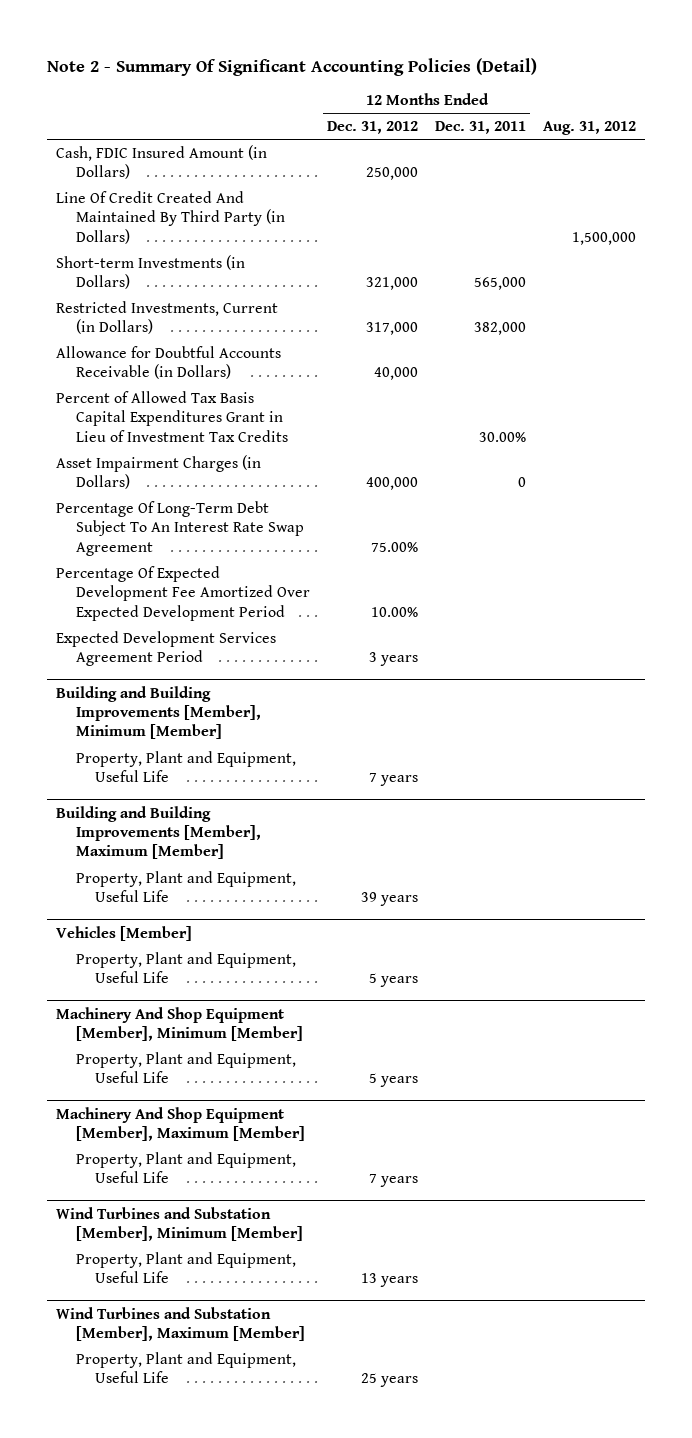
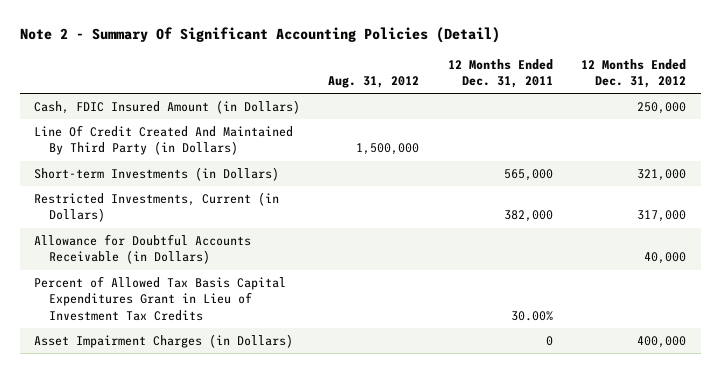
[56,500,304,556] Percentage Of Long-Term Debt Subject To An Interest Rate Swap Agreement -> none
[56,565,310,621] Percentage Of Expected Development Fee Amortized Over Expected Development Period -> none
[56,630,277,667] Expected Development Services Agreement Period -> none
[56,685,261,740] Building and Building Improvements [Member], Minimum [Member] -> none
[75,750,296,783] Property, Plant and Equipment, Useful Life -> none
[56,805,261,860] Building and Building Improvements [Member], Maximum [Member] -> none
[75,870,296,903] Property, Plant and Equipment, Useful Life -> none
[56,925,193,941] Vehicles [Member] -> none
[75,951,296,984] Property, Plant and Equipment, Useful Life -> none
[56,1006,303,1042] Machinery And Shop Equipment [Member], Minimum [Member] -> none
[75,1051,296,1084] Property, Plant and Equipment, Useful Life -> none
[56,1106,305,1142] Machinery And Shop Equipment [Member], Maximum [Member] -> none
[75,1151,296,1184] Property, Plant and Equipment, Useful Life -> none
[56,1206,303,1242] Wind Turbines and Substation [Member], Minimum [Member] -> none
[75,1251,296,1284] Property, Plant and Equipment, Useful Life -> none
[56,1306,305,1342] Wind Turbines and Substation [Member], Maximum [Member] -> none
[75,1351,296,1384] Property, Plant and Equipment, Useful Life -> none

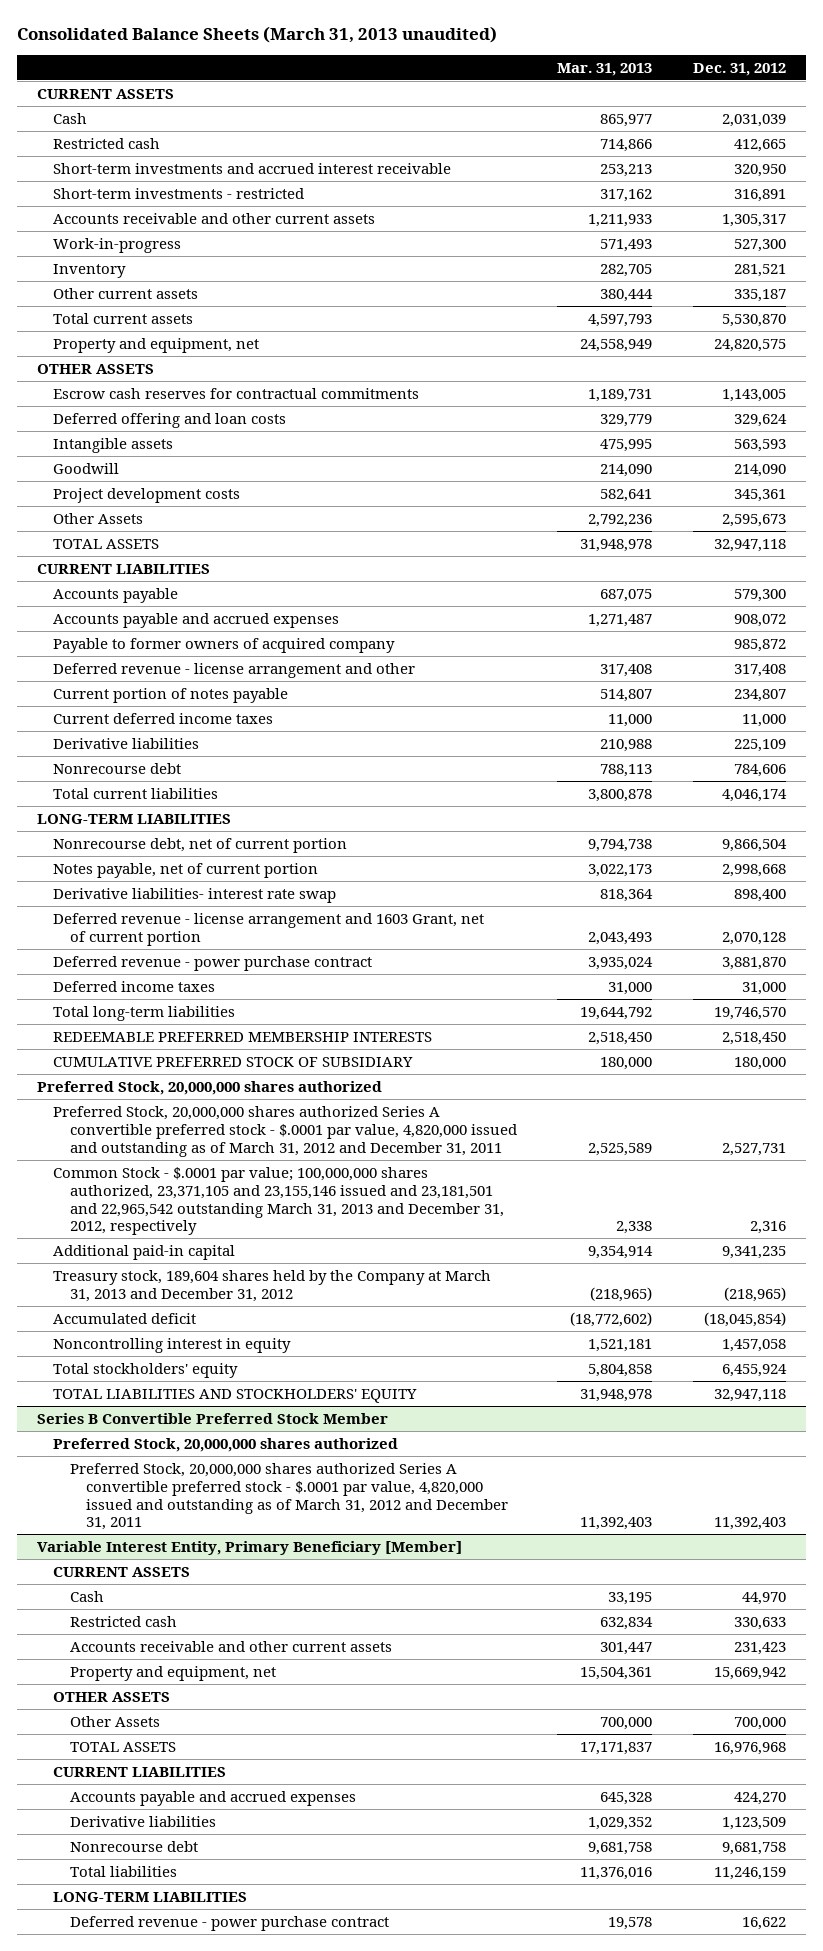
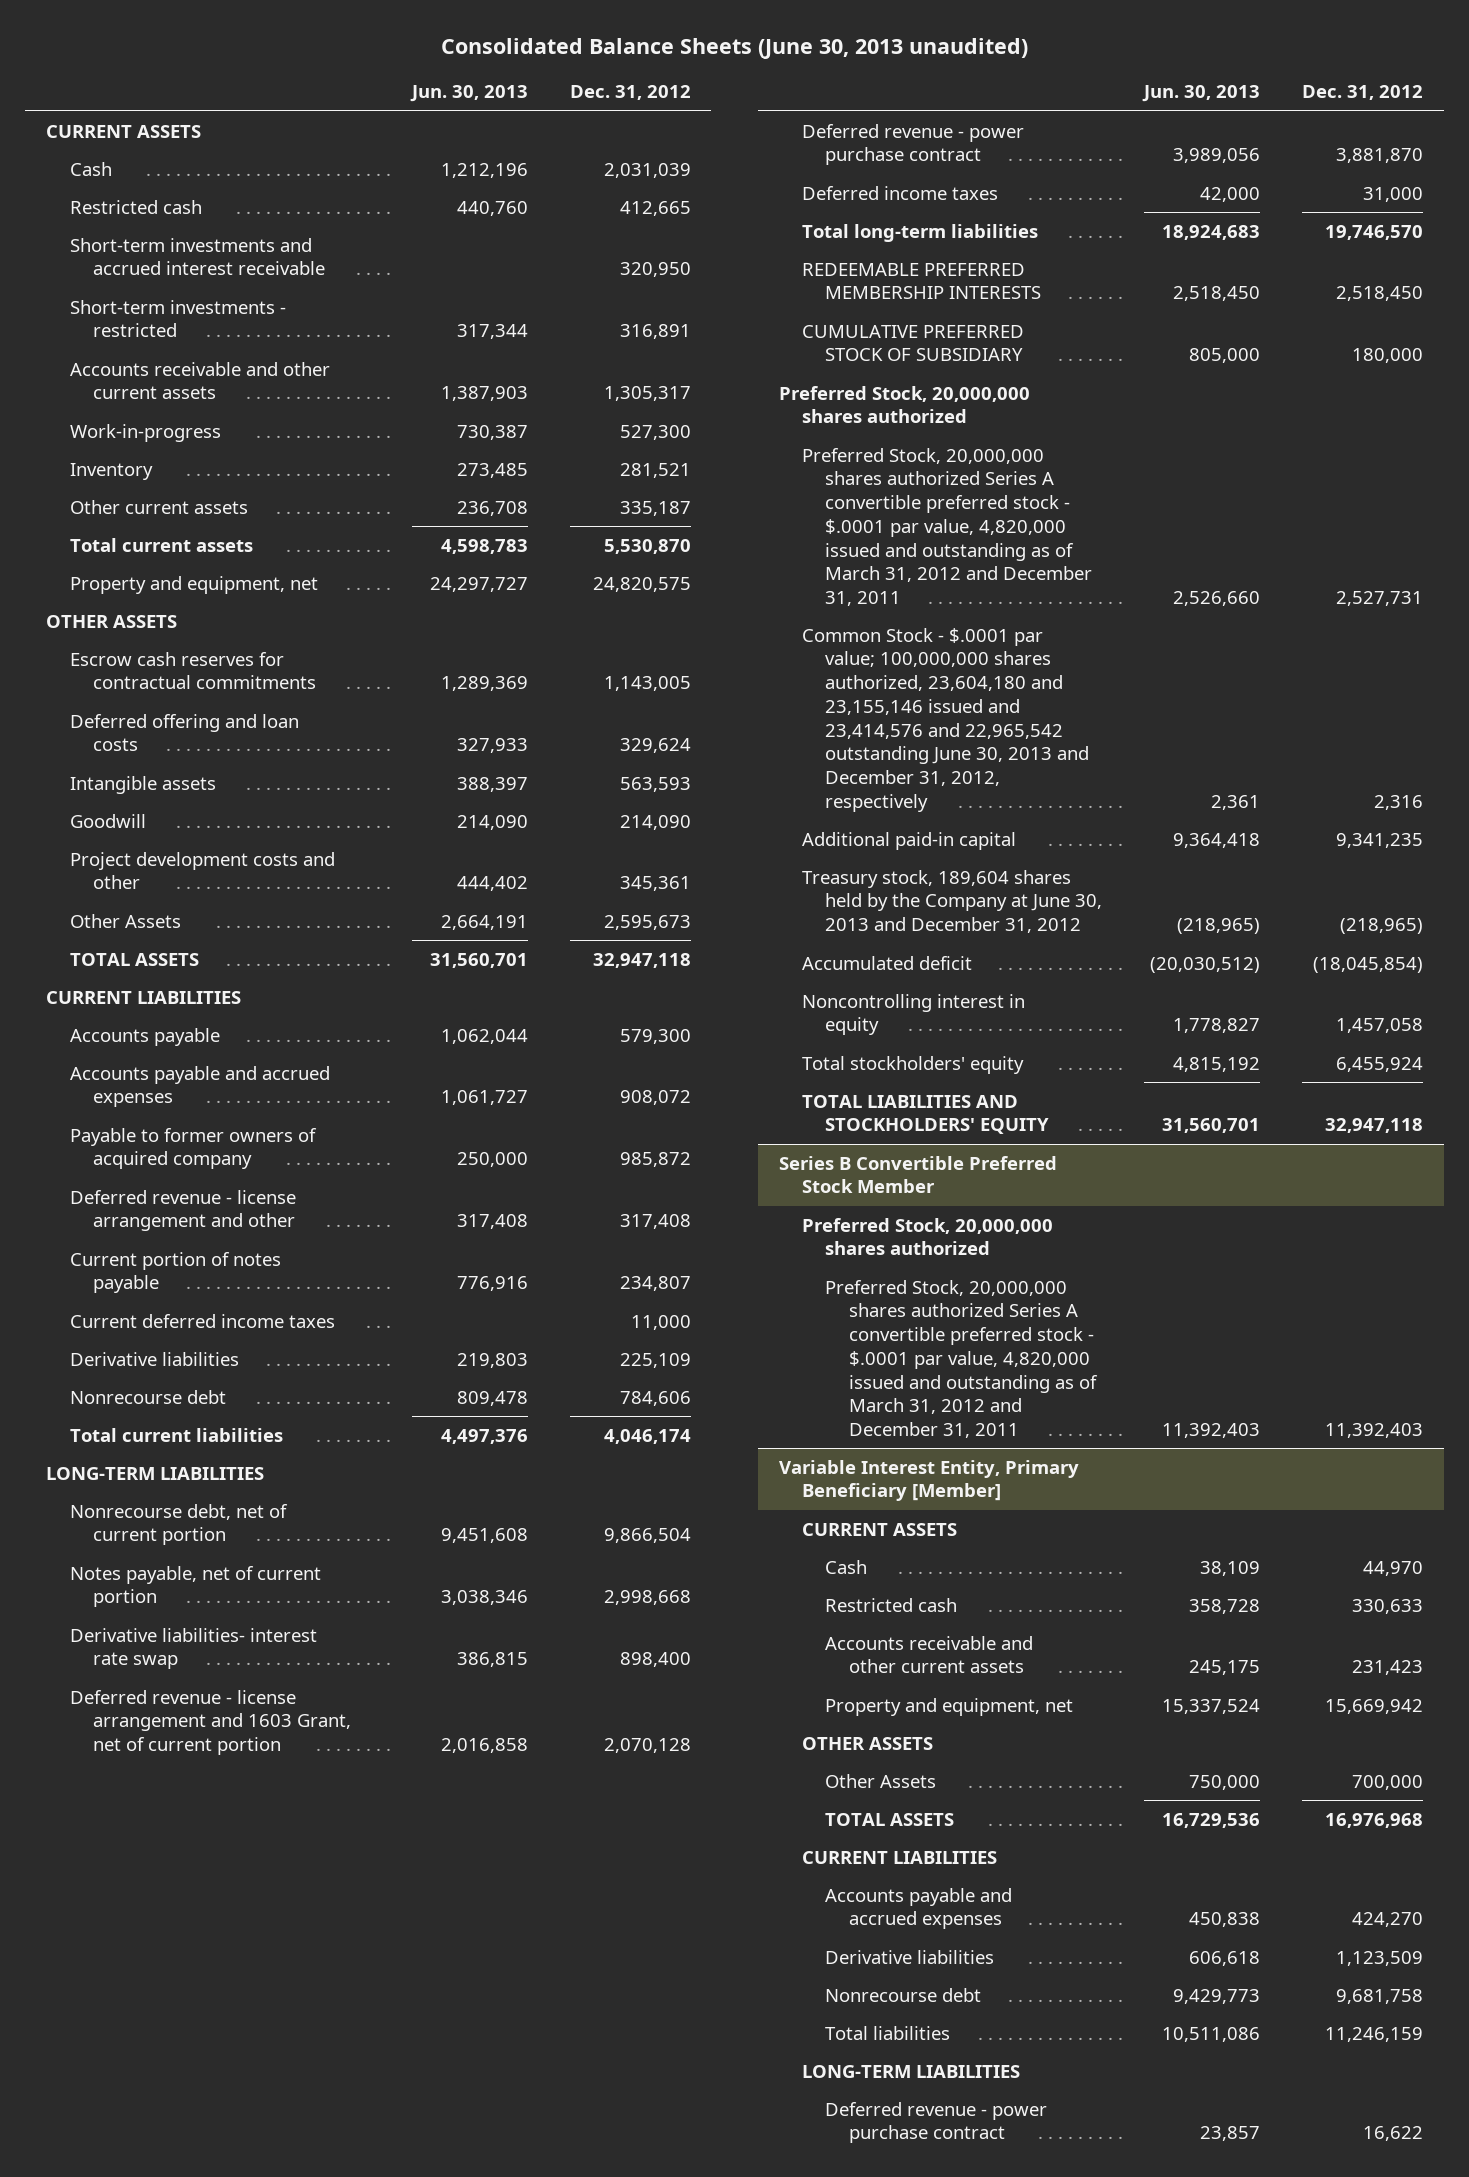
[16,25,497,43] Consolidated Balance Sheets (March 31, 2013 unaudited) -> [440,38,1028,60] Consolidated Balance Sheets (June 30, 2013 unaudited)
[557,62,653,76] Mar. 31, 2013 -> none
none -> [409,85,528,103] Jun. 30, 2013
[53,487,241,503] Project development costs -> [69,851,335,890] Project development costs and other
[53,1166,504,1236] Common Stock - $.0001 par value; 100,000,000 shares authorized, 23,371,105 and 23,155,146 issued and 23,181,501 and 22,965,542 outstanding March 31, 2013 and December 31, 2012, respectively -> [802,627,1090,812] Common Stock - $.0001 par value; 100,000,000 shares authorized, 23,604,180 and 23,155,146 issued and 23,414,576 and 22,965,542 outstanding June 30, 2013 and December 31, 2012, respectively
[53,1269,492,1302] Treasury stock, 189,604 shares held by the Company at March 31, 2013 and December 31, 2012 -> [802,869,1103,934] Treasury stock, 189,604 shares held by the Company at June 30, 2013 and December 31, 2012

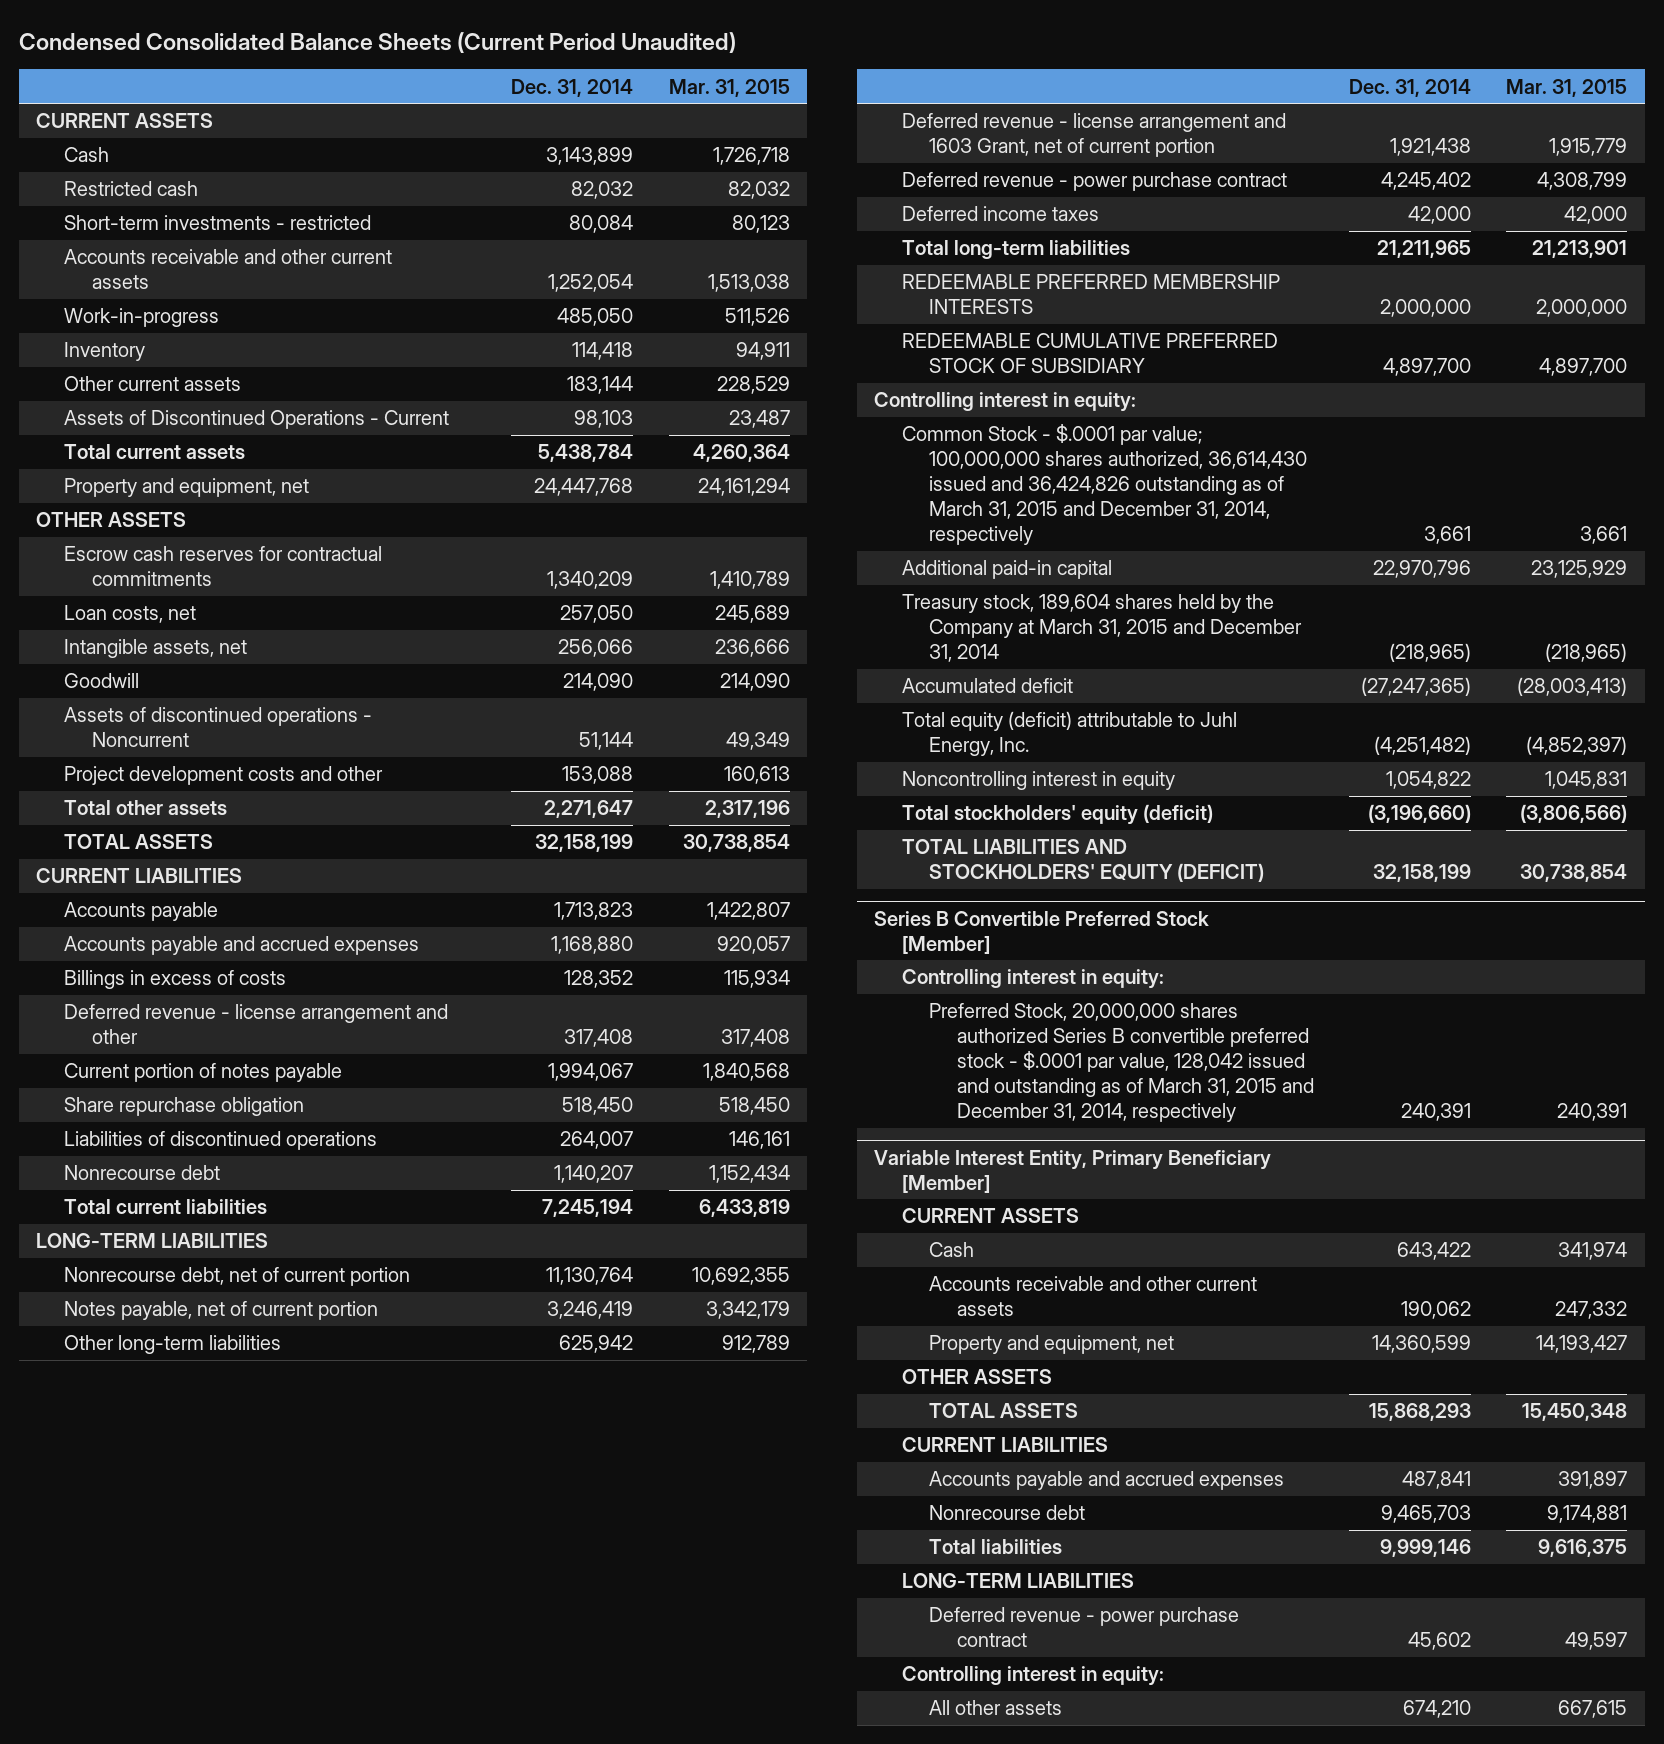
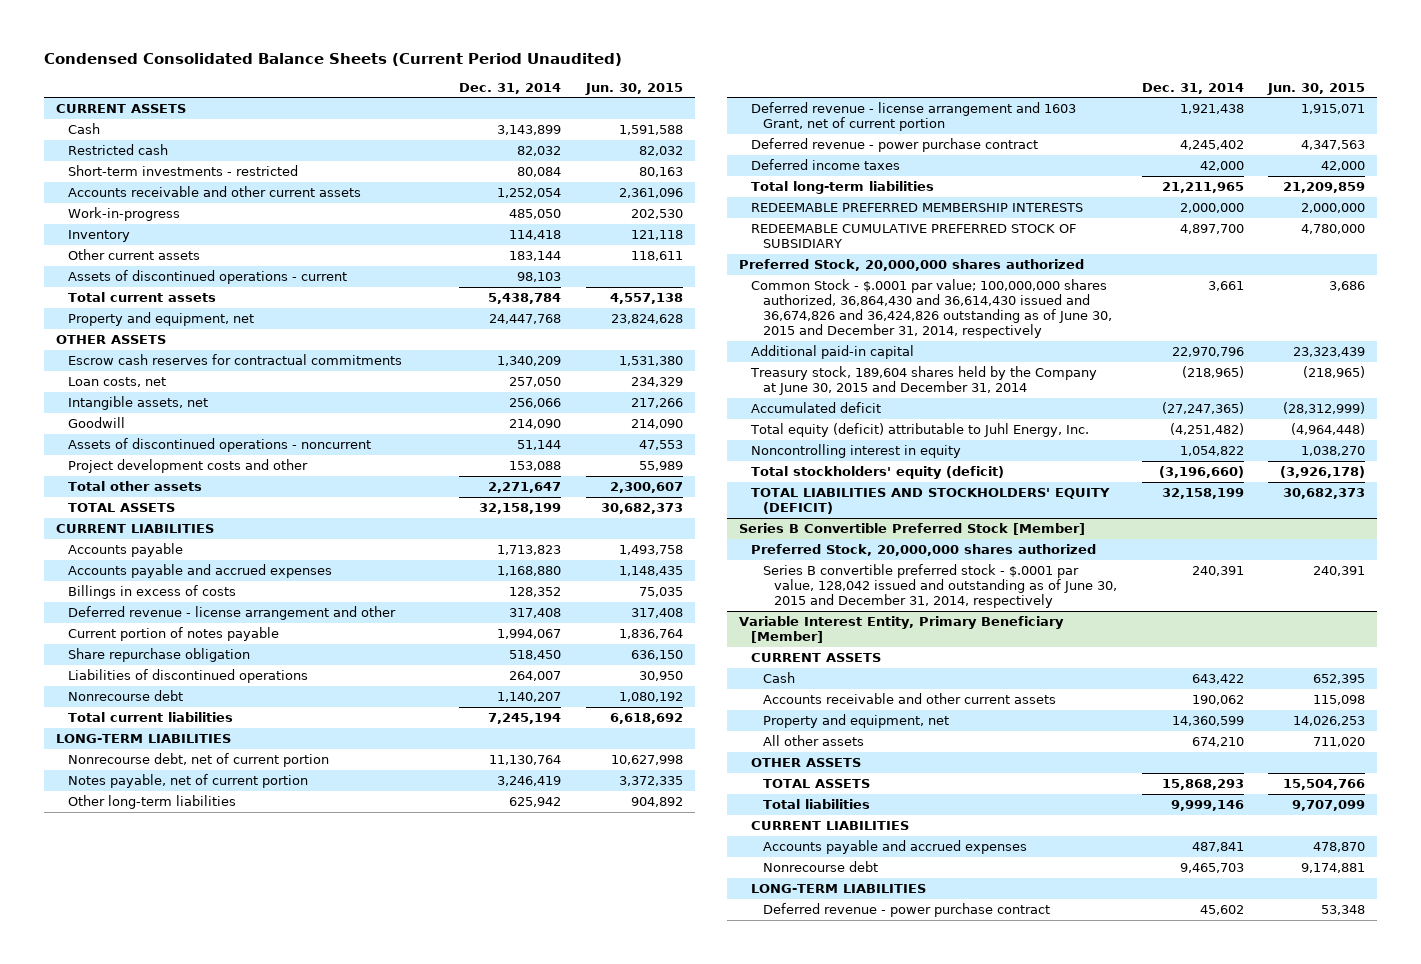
[668,78,790,97] Mar. 31, 2015 -> none
none -> [584,82,683,95] Jun. 30, 2015
[64,410,450,430] Assets of Discontinued Operations - Current -> [67,270,347,285] Assets of discontinued operations - current
[64,707,373,748] Assets of discontinued operations - Noncurrent -> [67,438,371,453] Assets of discontinued operations - noncurrent
[874,392,1137,413] Controlling interest in equity: -> none
none -> [738,259,1084,272] Preferred Stock, 20,000,000 shares authorized
[901,424,1308,546] Common Stock - $.0001 par value; 100,000,000 shares authorized, 36,614,430 issued and 36,424,826 outstanding as of March 31, 2015 and December 31, 2014, respectively -> [750,279,1112,338] Common Stock - $.0001 par value; 100,000,000 shares authorized, 36,864,430 and 36,614,430 issued and 36,674,826 and 36,424,826 outstanding as of June 30, 2015 and December 31, 2014, respectively
[901,594,1303,663] Treasury stock, 189,604 shares held by the Company at March 31, 2015 and December 31, 2014 -> [749,366,1097,396] Treasury stock, 189,604 shares held by the Company at June 30, 2015 and December 31, 2014
[901,969,1164,990] Controlling interest in equity: -> none
none -> [750,544,1096,557] Preferred Stock, 20,000,000 shares authorized
[929,1003,1315,1123] Preferred Stock, 20,000,000 shares authorized Series B convertible preferred stock - $.0001 par value, 128,042 issued and outstanding as of March 31, 2015 and December 31, 2014, respectively -> [762,564,1118,609] Series B convertible preferred stock - $.0001 par value, 128,042 issued and outstanding as of June 30, 2015 and December 31, 2014, respectively
[929,1700,1063,1716] All other assets -> [762,735,864,747] All other assets
[929,1539,1063,1555] Total liabilities -> [762,799,870,810] Total liabilities
[901,1666,1164,1687] Controlling interest in equity: -> none

